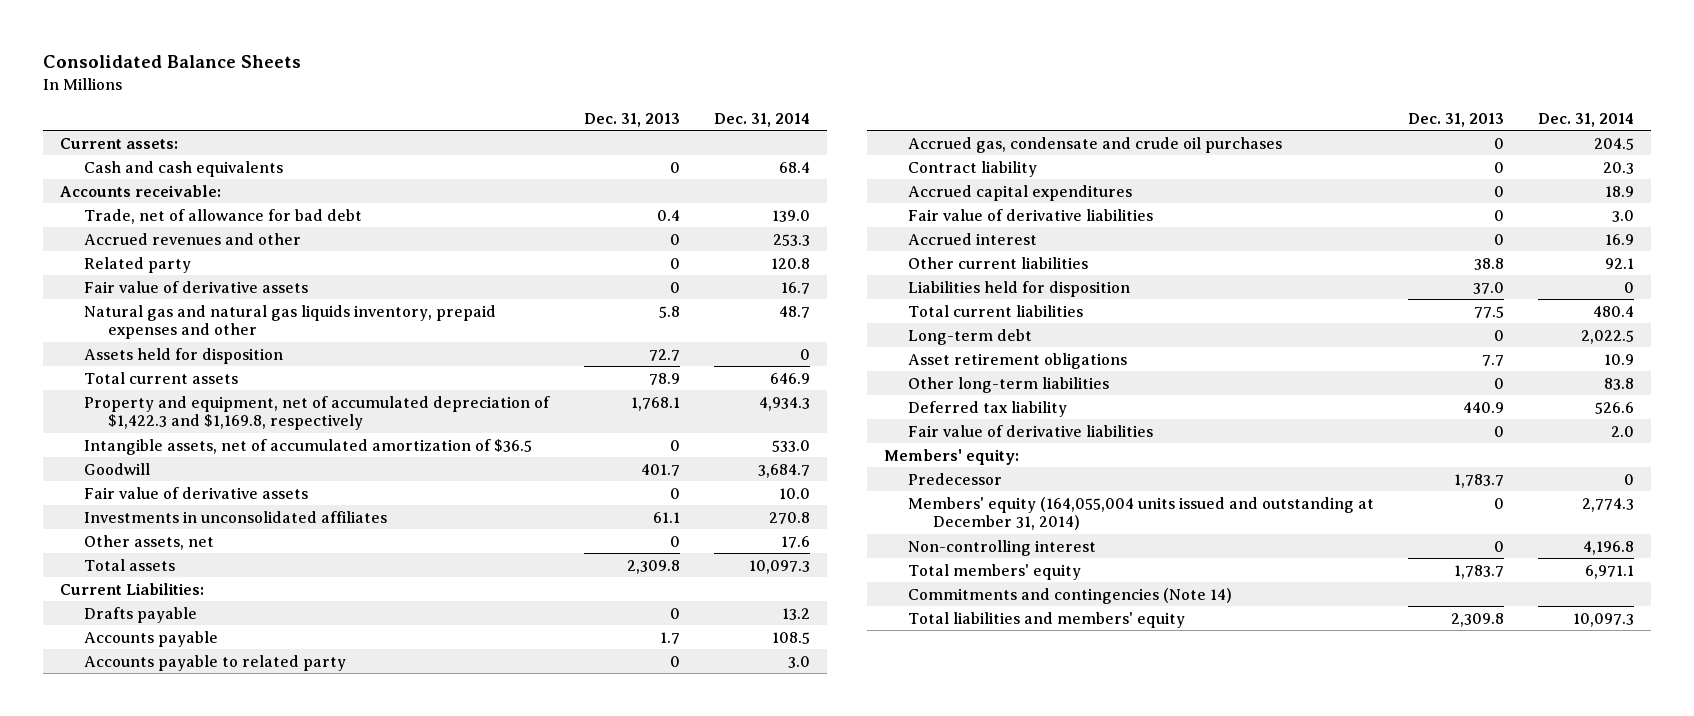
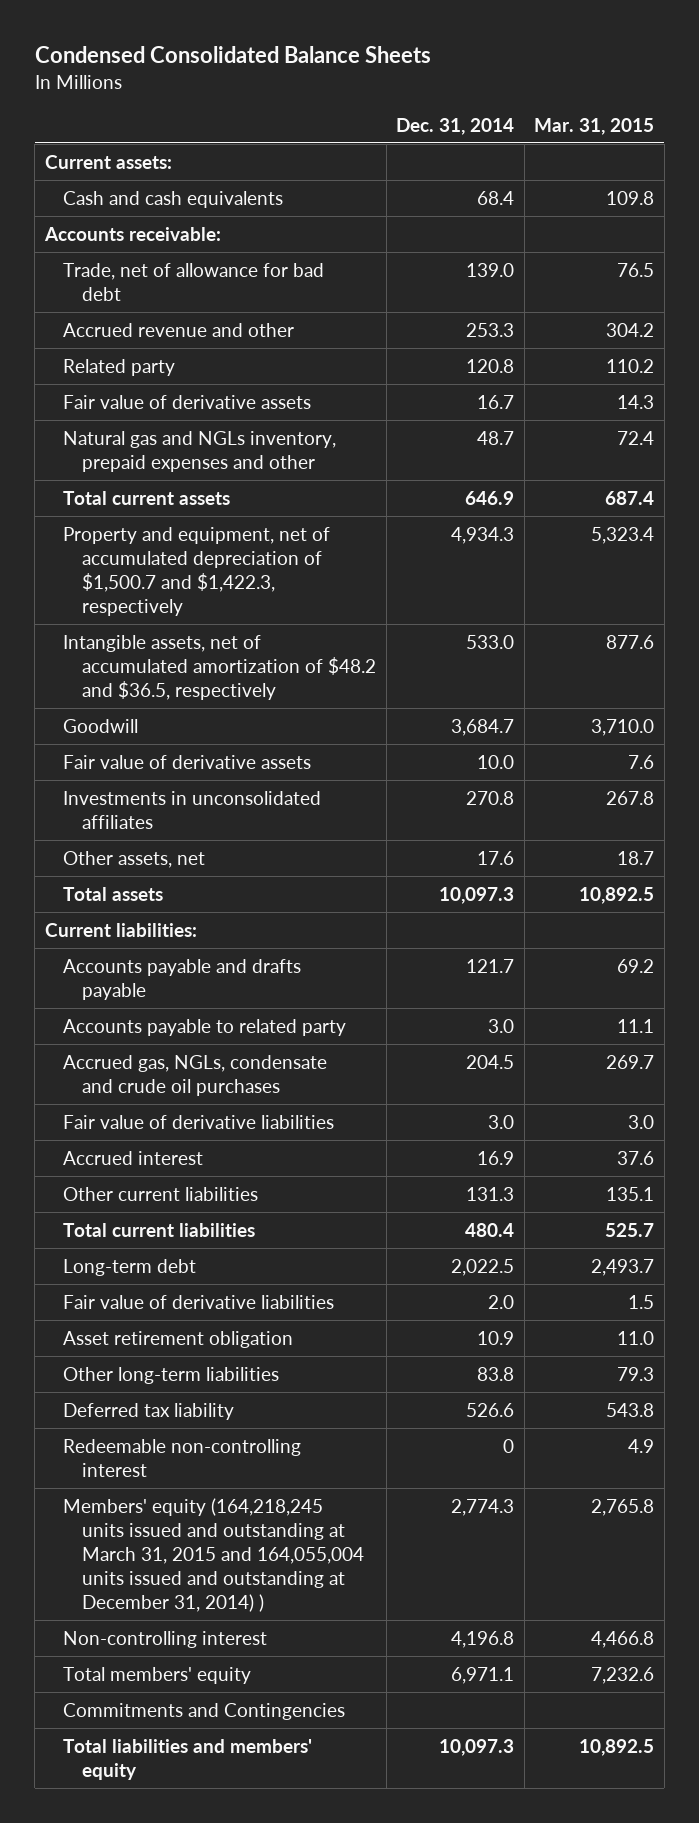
[43,55,302,69] Consolidated Balance Sheets -> [34,46,431,64] Condensed Consolidated Balance Sheets
[584,112,681,127] Dec. 31, 2013 -> none
none -> [534,117,655,135] Mar. 31, 2015
[84,232,302,245] Accrued revenues and other -> [63,322,295,337] Accrued revenue and other
[84,347,284,364] Assets held for disposition -> none
[84,304,497,340] Natural gas and natural gas liquids inventory, prepaid expenses and other -> [63,430,337,472] Natural gas and NGLs inventory, prepaid expenses and other
[84,395,551,431] Property and equipment, net of accumulated depreciation of $1,422.3 and $1,169.8, respectively -> [63,526,331,616] Property and equipment, net of accumulated depreciation of $1,500.7 and $1,422.3, respectively
[84,438,533,455] Intangible assets, net of accumulated amortization of $36.5 -> [63,634,377,700] Intangible assets, net of accumulated amortization of $48.2 and $36.5, respectively
[84,606,198,623] Drafts payable -> none
[60,582,205,595] Current Liabilities: -> [44,922,197,937] Current liabilities:
[84,630,219,647] Accounts payable -> [63,958,302,1000] Accounts payable and drafts payable
[772,631,811,644] 108.5 -> [466,958,515,973] 121.7
[908,160,1038,177] Contract liability -> none
[908,184,1133,201] Accrued capital expenditures -> none
[908,136,1283,153] Accrued gas, condensate and crude oil purchases -> [63,1054,328,1096] Accrued gas, NGLs, condensate and crude oil purchases
[908,280,1131,297] Liabilities held for disposition -> none
[1605,257,1635,269] 92.1 -> [466,1186,515,1201] 131.3
[908,424,1154,437] Fair value of derivative liabilities -> [63,1294,335,1309] Fair value of derivative liabilities
[908,352,1128,369] Asset retirement obligations -> [63,1330,294,1348] Asset retirement obligation
[884,448,1020,465] Members' equity: -> none
[908,472,1003,485] Predecessor -> none
none -> [63,1438,302,1477] Redeemable non-controlling interest
[908,496,1375,531] Members' equity (164,055,004 units issued and outstanding at December 31, 2014) -> [63,1497,365,1612] Members' equity (164,218,245 units issued and outstanding at March 31, 2015 and 164,055,004 units issued and outstanding at December 31, 2014) )
[908,587,1233,604] Commitments and contingencies (Note 14) -> [63,1702,346,1720] Commitments and Contingencies

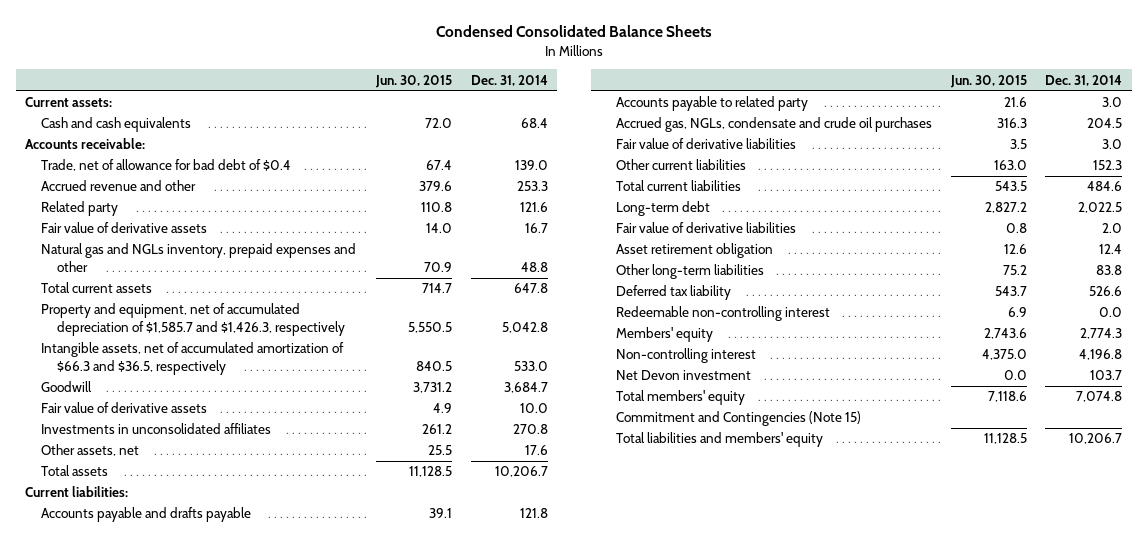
[534,117,655,135] Mar. 31, 2015 -> none
none -> [374,74,452,88] Jun. 30, 2015
[63,262,325,301] Trade, net of allowance for bad debt -> [41,159,292,172] Trade, net of allowance for bad debt of $0.4
[466,358,515,373] 120.8 -> [519,202,548,213] 121.6
[477,430,515,445] 48.7 -> [520,261,548,272] 48.8
[465,490,515,505] 646.9 -> [513,283,548,294] 647.8
[63,526,331,616] Property and equipment, net of accumulated depreciation of $1,500.7 and $1,422.3, respectively -> [41,303,346,336] Property and equipment, net of accumulated depreciation of $1,585.7 and $1,426.3, respectively
[451,526,515,544] 4,934.3 -> [501,321,548,333] 5,042.8
[63,634,377,700] Intangible assets, net of accumulated amortization of $48.2 and $36.5, respectively -> [41,342,345,375] Intangible assets, net of accumulated amortization of $66.3 and $36.5, respectively
[439,886,515,904] 10,097.3 -> [494,466,548,478] 10,206.7
[466,958,515,973] 121.7 -> [519,508,548,519] 121.8
[63,1150,204,1165] Accrued interest -> none
[466,1186,515,1201] 131.3 -> [1093,160,1123,171] 152.3
[465,1222,515,1237] 480.4 -> [1087,181,1123,192] 484.6
[477,1330,515,1345] 10.9 -> [1099,244,1123,255] 12.4
[503,1438,515,1453] 0 -> [1099,307,1123,318] 0.0
[63,1497,365,1612] Members' equity (164,218,245 units issued and outstanding at March 31, 2015 and 164,055,004 units issued and outstanding at December 31, 2014) ) -> [616,327,714,343] Members' equity
none -> [616,370,752,381] Net Devon investment
[451,1666,515,1684] 6,971.1 -> [1076,391,1123,403] 7,074.8
[63,1702,346,1720] Commitments and Contingencies -> [616,411,862,427] Commitment and Contingencies (Note 15)
[439,1738,515,1756] 10,097.3 -> [1069,433,1123,445] 10,206.7

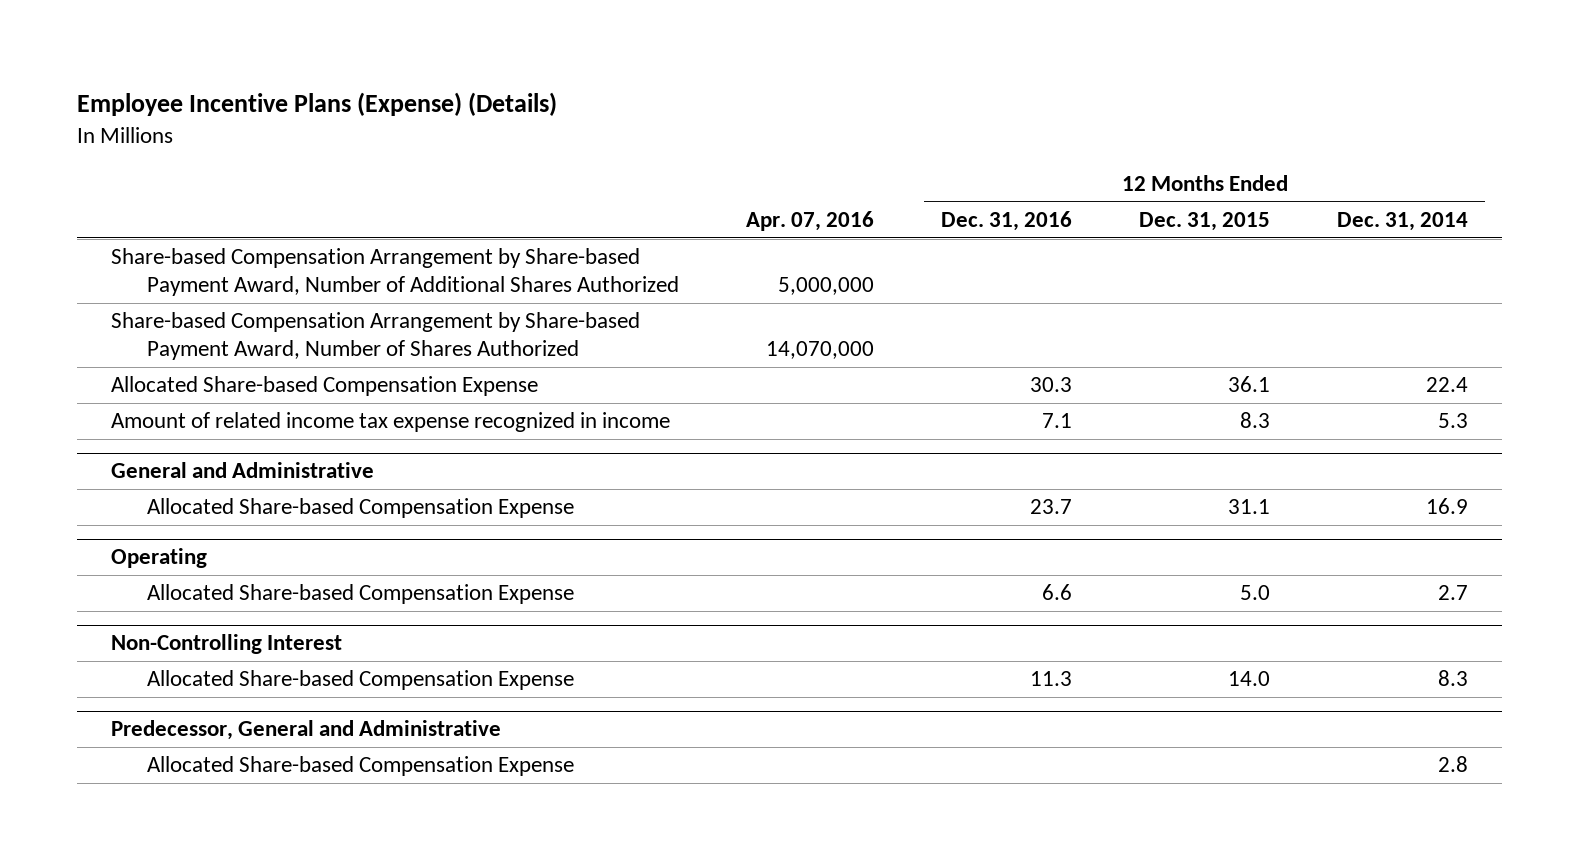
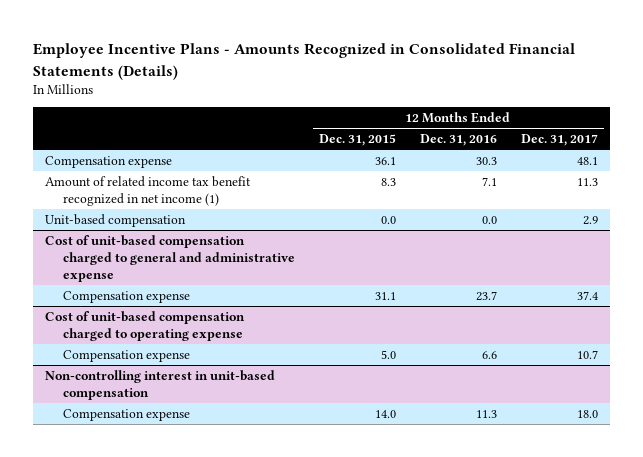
[76,92,557,117] Employee Incentive Plans (Expense) (Details) -> [33,43,576,80] Employee Incentive Plans - Amounts Recognized in Consolidated Financial Statements (Details)
[745,211,874,232] Apr. 07, 2016 -> none
[1337,212,1469,232] Dec. 31, 2014 -> none
none -> [520,134,598,147] Dec. 31, 2017
[110,248,679,297] Share-based Compensation Arrangement by Share-based Payment Award, Number of Additional Shares Authorized -> none
[110,312,640,361] Share-based Compensation Arrangement by Share-based Payment Award, Number of Shares Authorized -> none
[110,720,501,741] Predecessor, General and Administrative -> none
[146,756,574,777] Allocated Share-based Compensation Expense -> none
[110,376,538,397] Allocated Share-based Compensation Expense -> [45,155,173,168] Compensation expense
[110,412,670,433] Amount of related income tax expense recognized in income -> [45,175,252,206] Amount of related income tax benefit recognized in net income (1)
none -> [45,213,187,227] Unit-based compensation
[110,462,374,479] General and Administrative -> [45,234,295,282] Cost of unit-based compensation charged to general and administrative expense
[146,498,574,519] Allocated Share-based Compensation Expense -> [62,290,190,303] Compensation expense
[110,548,207,569] Operating -> [45,310,246,341] Cost of unit-based compensation charged to operating expense
[146,584,574,605] Allocated Share-based Compensation Expense -> [62,349,190,362] Compensation expense
[110,634,342,655] Non-Controlling Interest -> [45,369,276,400] Non-controlling interest in unit-based compensation
[146,670,574,691] Allocated Share-based Compensation Expense -> [62,408,190,421] Compensation expense

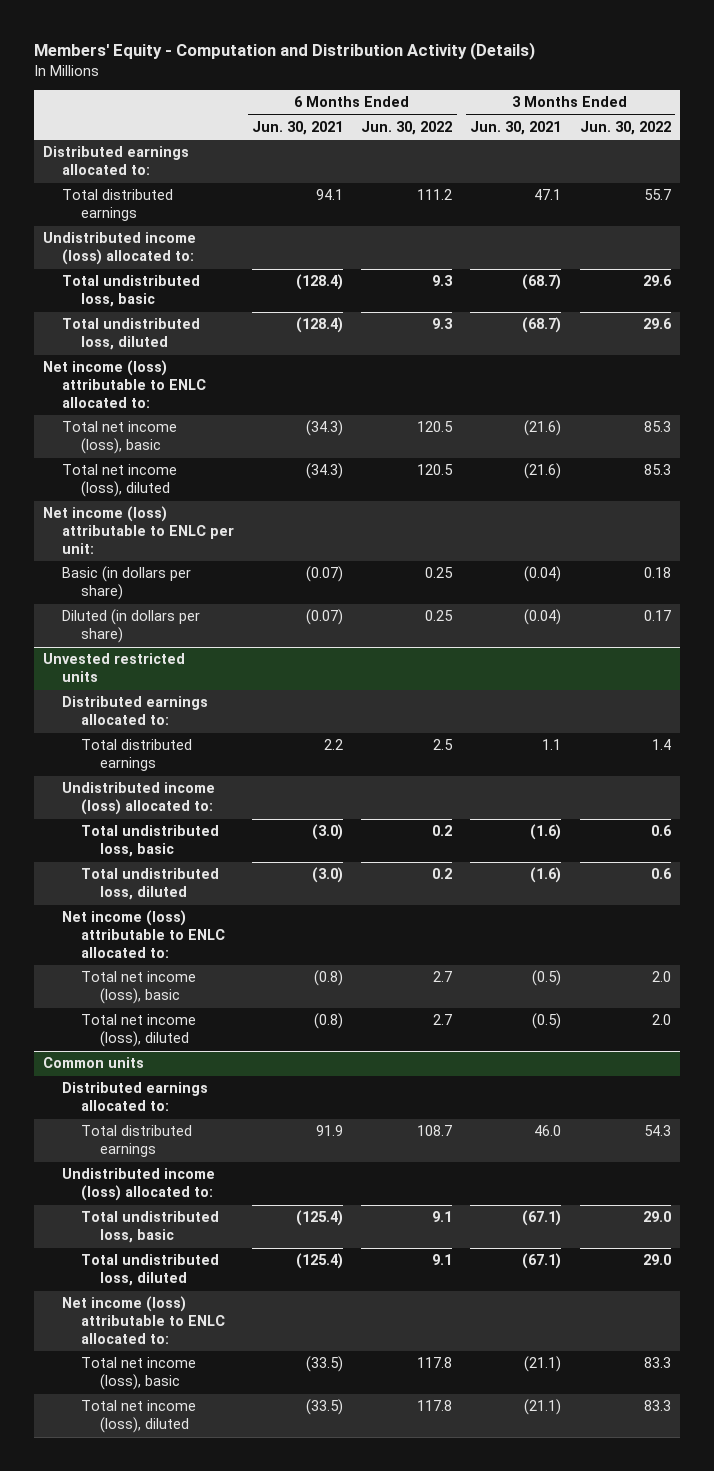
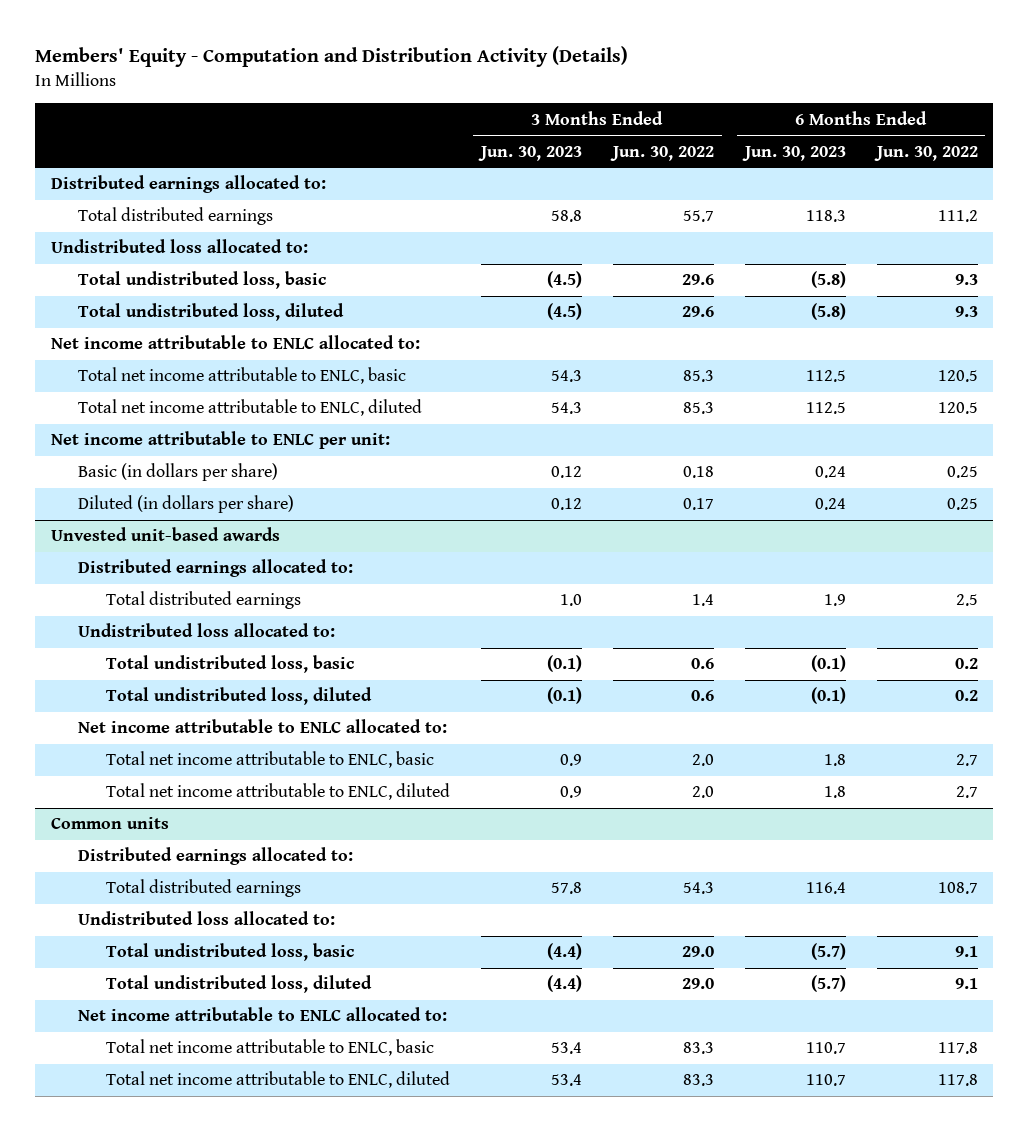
[252,120,344,135] Jun. 30, 2021 -> none
[470,120,562,135] Jun. 30, 2021 -> none
none -> [477,145,582,161] Jun. 30, 2023
none -> [741,145,846,161] Jun. 30, 2023
[43,232,197,266] Undistributed income (loss) allocated to: -> [50,239,308,254] Undistributed loss allocated to:
[43,360,207,409] Net income (loss) attributable to ENLC allocated to: -> [50,335,420,350] Net income attributable to ENLC allocated to:
[62,421,178,455] Total net income (loss), basic -> [78,367,407,385] Total net income attributable to ENLC, basic
[62,464,178,498] Total net income (loss), diluted -> [78,399,423,417] Total net income attributable to ENLC, diluted
[43,506,235,555] Net income (loss) attributable to ENLC per unit: -> [50,431,390,450] Net income attributable to ENLC per unit:
[43,653,186,683] Unvested restricted units -> [50,527,280,542] Unvested unit-based awards
[62,782,216,816] Undistributed income (loss) allocated to: -> [78,623,336,638] Undistributed loss allocated to:
[62,910,225,959] Net income (loss) attributable to ENLC allocated to: -> [78,719,448,734] Net income attributable to ENLC allocated to:
[80,971,196,1005] Total net income (loss), basic -> [106,751,435,769] Total net income attributable to ENLC, basic
[80,1014,196,1048] Total net income (loss), diluted -> [106,783,451,801] Total net income attributable to ENLC, diluted
[62,1168,216,1202] Undistributed income (loss) allocated to: -> [78,911,336,926] Undistributed loss allocated to:
[62,1296,225,1345] Net income (loss) attributable to ENLC allocated to: -> [78,1007,448,1022] Net income attributable to ENLC allocated to:
[80,1357,196,1391] Total net income (loss), basic -> [106,1039,435,1057] Total net income attributable to ENLC, basic
[80,1400,196,1434] Total net income (loss), diluted -> [106,1071,451,1089] Total net income attributable to ENLC, diluted

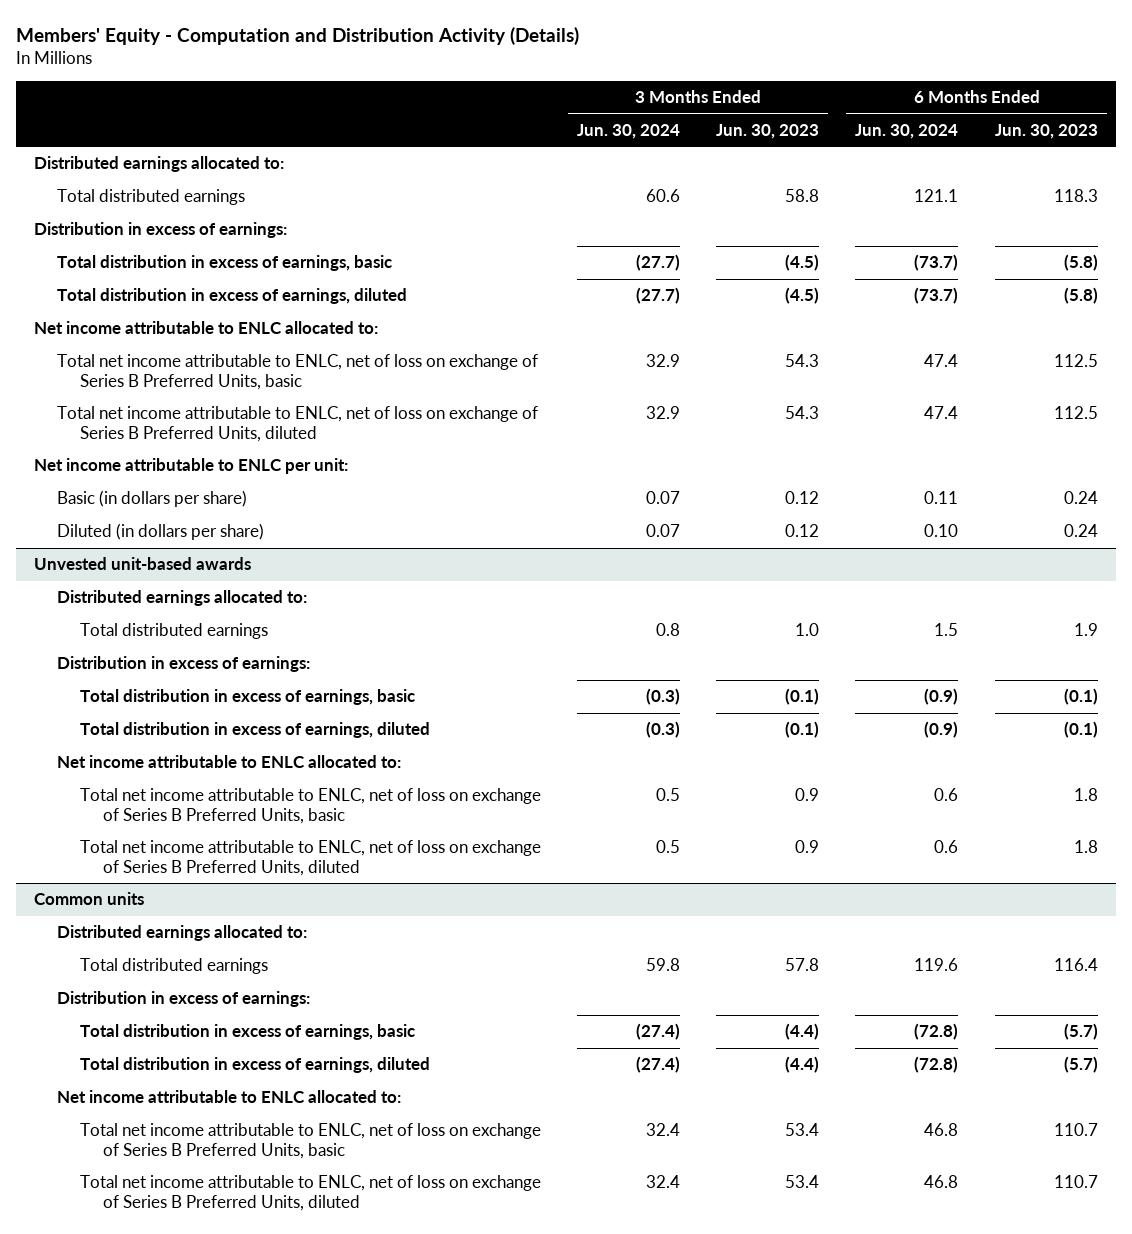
[609,145,714,161] Jun. 30, 2022 -> none
[873,145,978,161] Jun. 30, 2022 -> none
none -> [577,123,681,139] Jun. 30, 2024
none -> [855,123,959,139] Jun. 30, 2024
[50,239,308,254] Undistributed loss allocated to: -> [34,222,288,239] Distribution in excess of earnings:
[78,271,327,290] Total undistributed loss, basic -> [57,255,393,272] Total distribution in excess of earnings, basic
[78,303,345,322] Total undistributed loss, diluted -> [57,288,408,305] Total distribution in excess of earnings, diluted
[78,367,407,385] Total net income attributable to ENLC, basic -> [57,354,539,390] Total net income attributable to ENLC, net of loss on exchange of Series B Preferred Units, basic
[78,399,423,417] Total net income attributable to ENLC, diluted -> [57,406,539,442] Total net income attributable to ENLC, net of loss on exchange of Series B Preferred Units, diluted
[78,623,336,638] Undistributed loss allocated to: -> [57,656,311,673] Distribution in excess of earnings:
[106,655,355,674] Total undistributed loss, basic -> [80,689,416,706] Total distribution in excess of earnings, basic
[106,687,373,706] Total undistributed loss, diluted -> [80,722,431,739] Total distribution in excess of earnings, diluted
[106,751,435,769] Total net income attributable to ENLC, basic -> [80,788,542,824] Total net income attributable to ENLC, net of loss on exchange of Series B Preferred Units, basic
[106,783,451,801] Total net income attributable to ENLC, diluted -> [80,840,542,876] Total net income attributable to ENLC, net of loss on exchange of Series B Preferred Units, diluted
[78,911,336,926] Undistributed loss allocated to: -> [57,991,311,1008] Distribution in excess of earnings:
[106,943,355,962] Total undistributed loss, basic -> [80,1024,416,1041] Total distribution in excess of earnings, basic
[106,975,373,994] Total undistributed loss, diluted -> [80,1057,431,1074] Total distribution in excess of earnings, diluted
[106,1039,435,1057] Total net income attributable to ENLC, basic -> [80,1123,542,1159] Total net income attributable to ENLC, net of loss on exchange of Series B Preferred Units, basic
[106,1071,451,1089] Total net income attributable to ENLC, diluted -> [80,1175,542,1211] Total net income attributable to ENLC, net of loss on exchange of Series B Preferred Units, diluted

